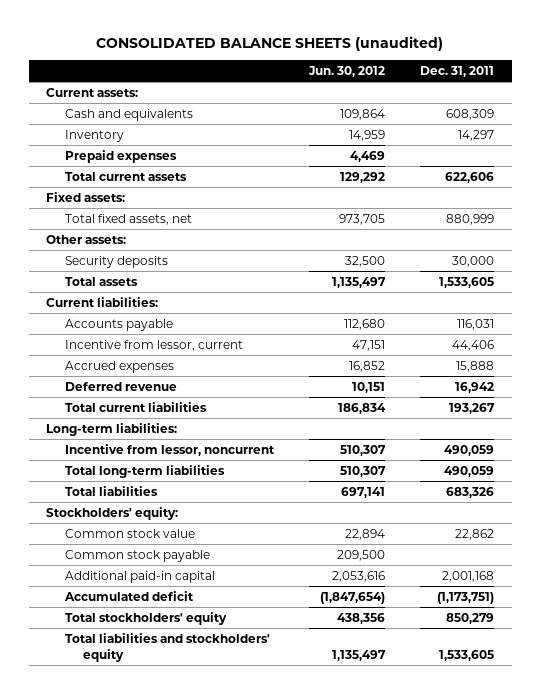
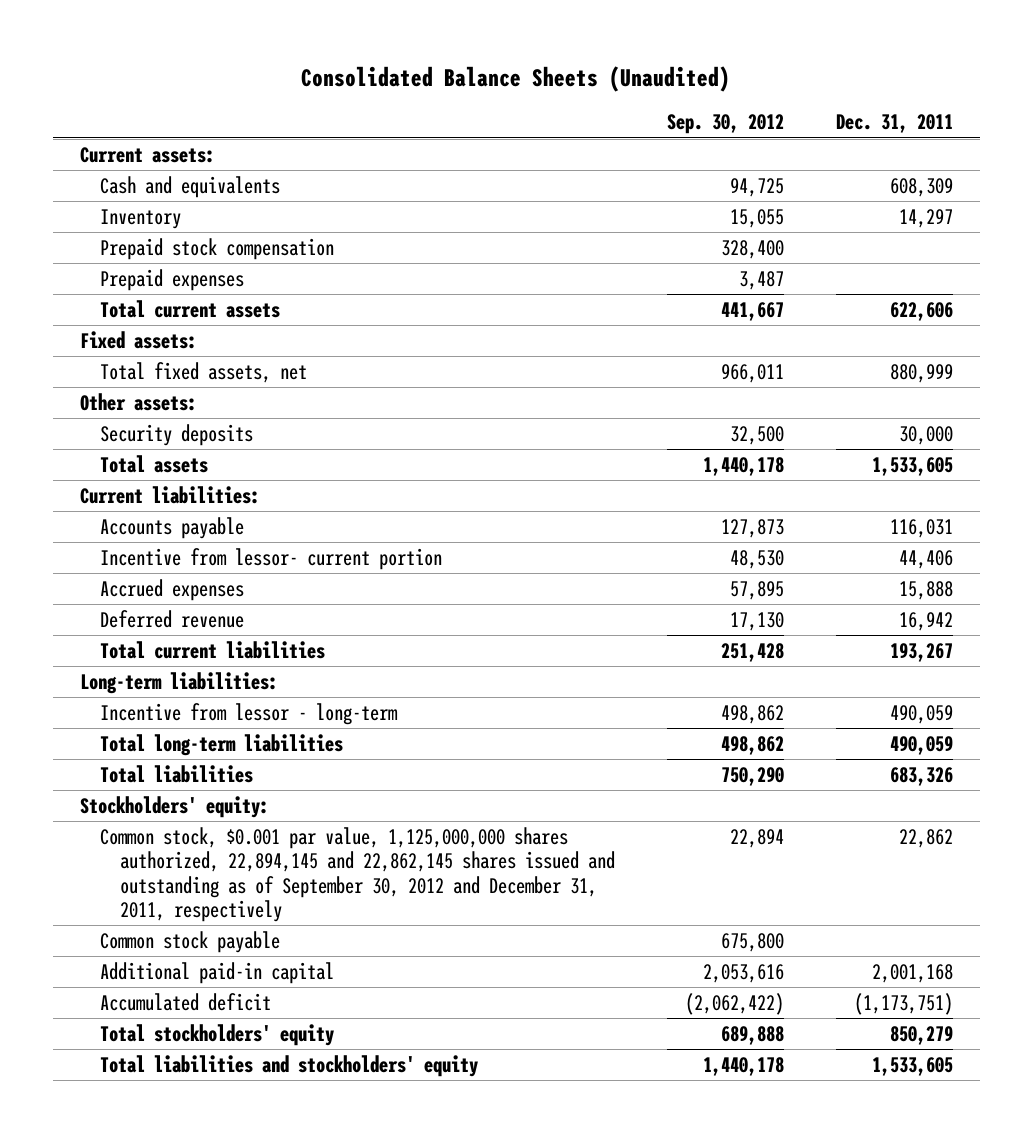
[96,35,444,51] CONSOLIDATED BALANCE SHEETS (unaudited) -> [301,65,731,92] Consolidated Balance Sheets (Unaudited)
[307,65,385,77] Jun. 30, 2012 -> none
none -> [666,114,784,135] Sep. 30, 2012
none -> [99,237,334,260] Prepaid stock compensation
[64,339,243,351] Incentive from lessor, current -> [99,547,442,570] Incentive from lessor- current portion
[64,443,275,456] Incentive from lessor, noncurrent -> [99,702,398,725] Incentive from lessor - long-term
[64,528,195,538] Common stock value -> [99,826,615,923] Common stock, $0.001 par value, 1,125,000,000 shares authorized, 22,894,145 and 22,862,145 shares issued and outstanding as of September 30, 2012 and December 31, 2011, respectively

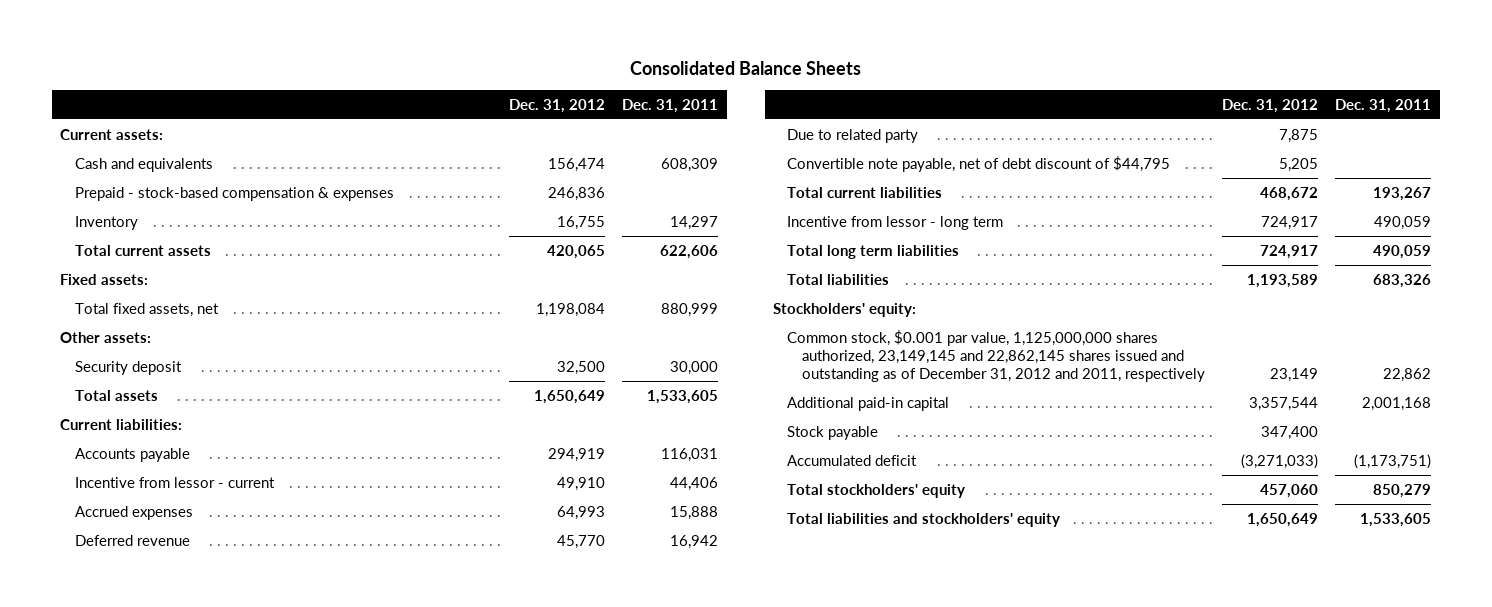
[301,65,731,92] Consolidated Balance Sheets (Unaudited) -> [629,61,861,76] Consolidated Balance Sheets
[666,114,784,135] Sep. 30, 2012 -> none
none -> [509,98,606,113] Dec. 31, 2012
none -> [74,186,394,201] Prepaid - stock-based compensation & expenses
[99,237,334,260] Prepaid stock compensation -> none
[99,268,244,291] Prepaid expenses -> none
[99,423,253,446] Security deposits -> [74,360,182,375] Security deposit
[99,547,442,570] Incentive from lessor- current portion -> [74,476,275,488] Incentive from lessor - current
none -> [787,128,919,143] Due to related party
none -> [787,155,1171,172] Convertible note payable, net of debt discount of $44,795
[79,671,278,694] Long-term liabilities: -> none
[99,702,398,725] Incentive from lessor - long-term -> [787,215,1004,230] Incentive from lessor - long term
[99,733,343,756] Total long-term liabilities -> [787,244,960,259] Total long term liabilities
[99,930,280,953] Common stock payable -> none
[99,826,615,923] Common stock, $0.001 par value, 1,125,000,000 shares authorized, 22,894,145 and 22,862,145 shares issued and outstanding as of September 30, 2012 and December 31, 2011, respectively -> [787,329,1205,382] Common stock, $0.001 par value, 1,125,000,000 shares authorized, 23,149,145 and 22,862,145 shares issued and outstanding as of December 31, 2012 and 2011, respectively
none -> [787,425,879,440] Stock payable

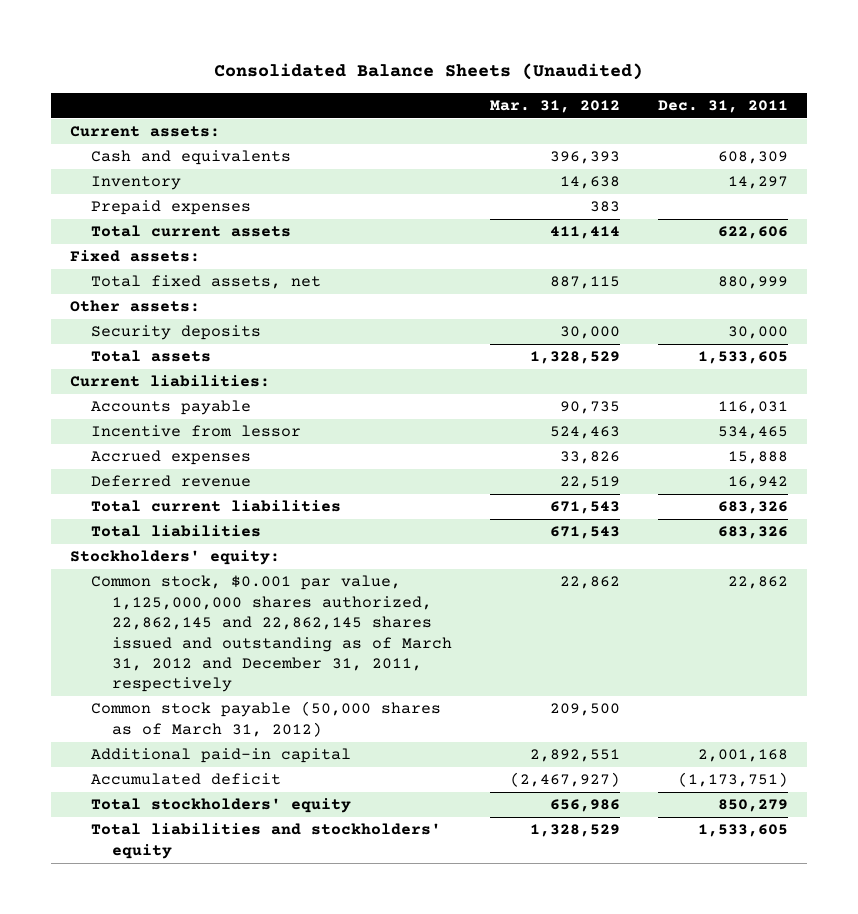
[629,61,861,76] Consolidated Balance Sheets -> [213,63,643,81] Consolidated Balance Sheets (Unaudited)
[509,98,606,113] Dec. 31, 2012 -> none
none -> [490,99,621,113] Mar. 31, 2012
[74,186,394,201] Prepaid - stock-based compensation & expenses -> none
none -> [91,200,252,216] Prepaid expenses
[74,360,182,375] Security deposit -> [91,325,262,341] Security deposits
[74,476,275,488] Incentive from lessor - current -> [91,425,302,438] Incentive from lessor
[670,476,719,491] 44,406 -> [717,426,788,440] 534,465
[787,128,919,143] Due to related party -> none
[787,155,1171,172] Convertible note payable, net of debt discount of $44,795 -> none
[787,215,1004,230] Incentive from lessor - long term -> none
[787,244,960,259] Total long term liabilities -> none
[1373,186,1432,201] 193,267 -> [717,501,788,515] 683,326
[787,329,1205,382] Common stock, $0.001 par value, 1,125,000,000 shares authorized, 23,149,145 and 22,862,145 shares issued and outstanding as of December 31, 2012 and 2011, respectively -> [91,575,453,693] Common stock, $0.001 par value, 1,125,000,000 shares authorized, 22,862,145 and 22,862,145 shares issued and outstanding as of March 31, 2012 and December 31, 2011, respectively
none -> [91,701,442,737] Common stock payable (50,000 shares as of March 31, 2012)
[787,425,879,440] Stock payable -> none

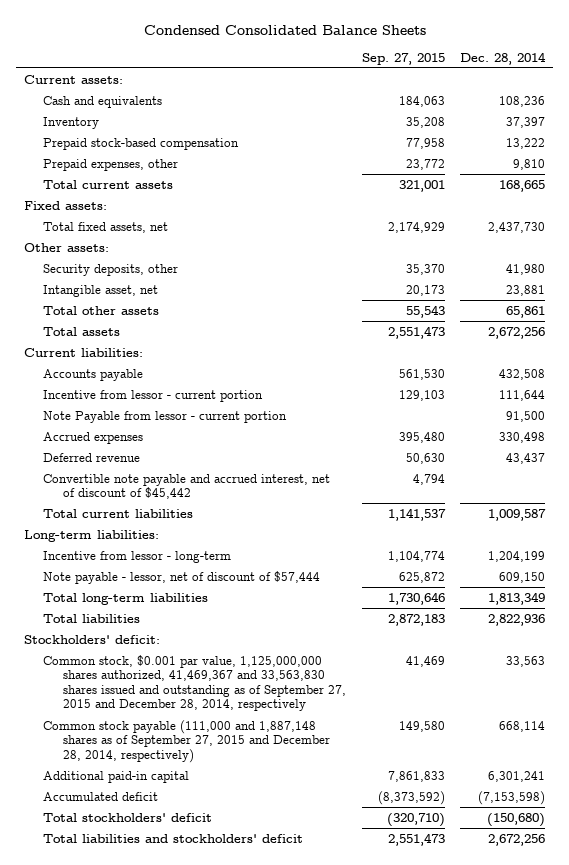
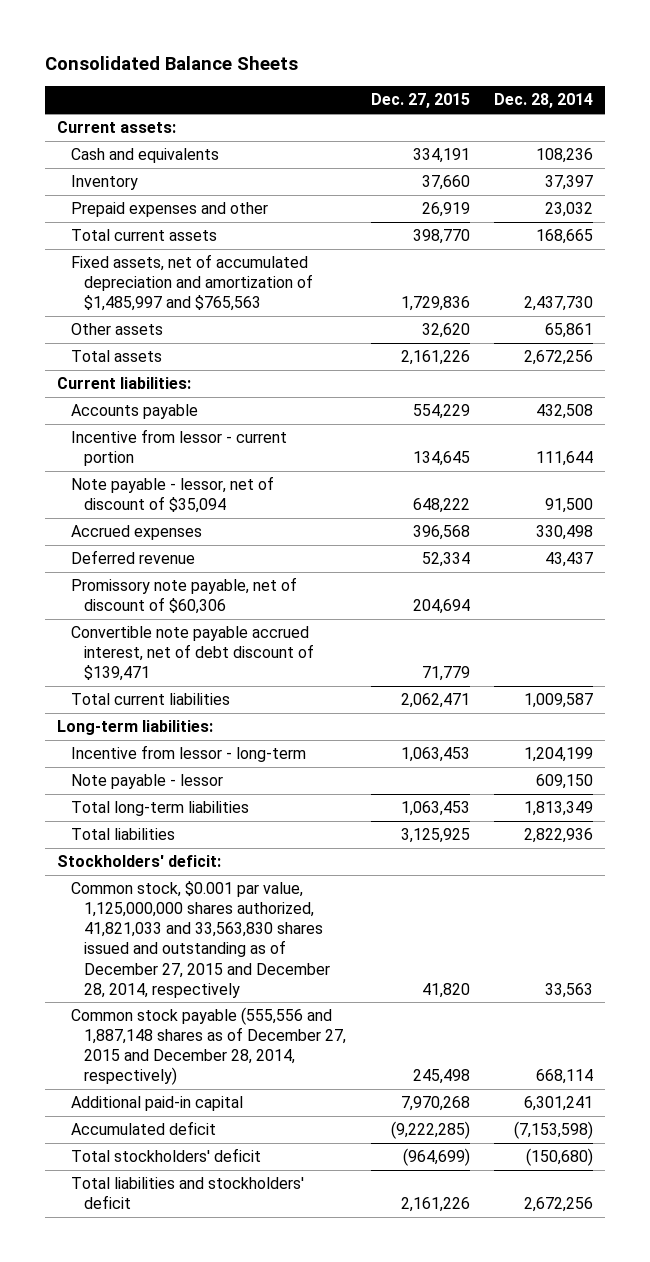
[143,24,426,35] Condensed Consolidated Balance Sheets -> [45,56,299,71] Consolidated Balance Sheets
[361,52,445,65] Sep. 27, 2015 -> none
none -> [370,93,470,109] Dec. 27, 2015
[43,137,240,150] Prepaid stock-based compensation -> none
[43,158,179,171] Prepaid expenses, other -> [70,202,268,218] Prepaid expenses and other
[513,158,546,170] 9,810 -> [544,202,593,218] 23,032
[23,200,107,210] Fixed assets: -> none
[23,242,109,252] Other assets: -> none
[43,263,179,276] Security deposits, other -> none
[43,284,159,297] Intangible asset, net -> none
[43,221,169,233] Total fixed assets, net -> [70,254,314,312] Fixed assets, net of accumulated depreciation and amortization of $1,485,997 and $765,563
[43,305,160,315] Total other assets -> [70,323,163,336] Other assets
[43,410,288,423] Note Payable from lessor - current portion -> [70,476,274,514] Note payable - lessor, net of discount of $35,094
none -> [70,577,297,615] Promissory note payable, net of discount of $60,306
[43,473,331,500] Convertible note payable and accrued interest, net of discount of $45,442 -> [70,626,315,682] Convertible note payable accrued interest, net of debt discount of $139,471
[43,570,321,584] Note payable - lessor, net of discount of $57,444 -> [70,774,223,790] Note payable - lessor
[43,654,346,712] Common stock, $0.001 par value, 1,125,000,000 shares authorized, 41,469,367 and 33,563,830 shares issued and outstanding as of September 27, 2015 and December 28, 2014, respectively -> [70,881,331,998] Common stock, $0.001 par value, 1,125,000,000 shares authorized, 41,821,033 and 33,563,830 shares issued and outstanding as of December 27, 2015 and December 28, 2014, respectively
[43,719,330,763] Common stock payable (111,000 and 1,887,148 shares as of September 27, 2015 and December 28, 2014, respectively) -> [70,1007,347,1086] Common stock payable (555,556 and 1,887,148 shares as of December 27, 2015 and December 28, 2014, respectively)

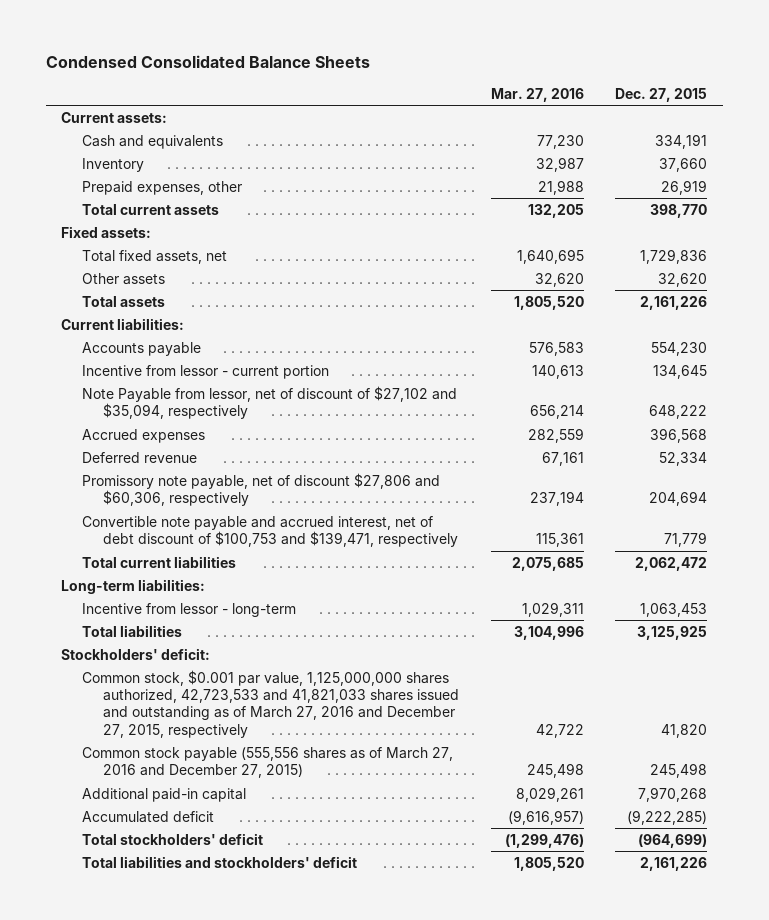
[45,56,299,71] Consolidated Balance Sheets -> [45,54,370,68] Condensed Consolidated Balance Sheets
[493,93,593,109] Dec. 28, 2014 -> none
none -> [490,87,584,102] Mar. 27, 2016
[70,202,268,218] Prepaid expenses and other -> [82,180,243,195] Prepaid expenses, other
none -> [61,225,152,238] Fixed assets:
[70,254,314,312] Fixed assets, net of accumulated depreciation and amortization of $1,485,997 and $765,563 -> [82,249,228,264] Total fixed assets, net
[412,404,470,420] 554,229 -> [651,341,708,356] 554,230
[70,476,274,514] Note payable - lessor, net of discount of $35,094 -> [82,385,458,420] Note Payable from lessor, net of discount of $27,102 and $35,094, respectively
[70,577,297,615] Promissory note payable, net of discount of $60,306 -> [82,472,441,507] Promissory note payable, net of discount $27,806 and $60,306, respectively
[70,626,315,682] Convertible note payable accrued interest, net of debt discount of $139,471 -> [82,515,459,548] Convertible note payable and accrued interest, net of debt discount of $100,753 and $139,471, respectively
[400,693,470,709] 2,062,471 -> [635,556,708,571] 2,062,472
[70,774,223,790] Note payable - lessor -> none
[70,801,249,817] Total long-term liabilities -> none
[70,881,331,998] Common stock, $0.001 par value, 1,125,000,000 shares authorized, 41,821,033 and 33,563,830 shares issued and outstanding as of December 27, 2015 and December 28, 2014, respectively -> [82,669,460,738] Common stock, $0.001 par value, 1,125,000,000 shares authorized, 42,723,533 and 41,821,033 shares issued and outstanding as of March 27, 2016 and December 27, 2015, respectively
[70,1007,347,1086] Common stock payable (555,556 and 1,887,148 shares as of December 27, 2015 and December 28, 2014, respectively) -> [82,746,454,779] Common stock payable (555,556 shares as of March 27, 2016 and December 27, 2015)

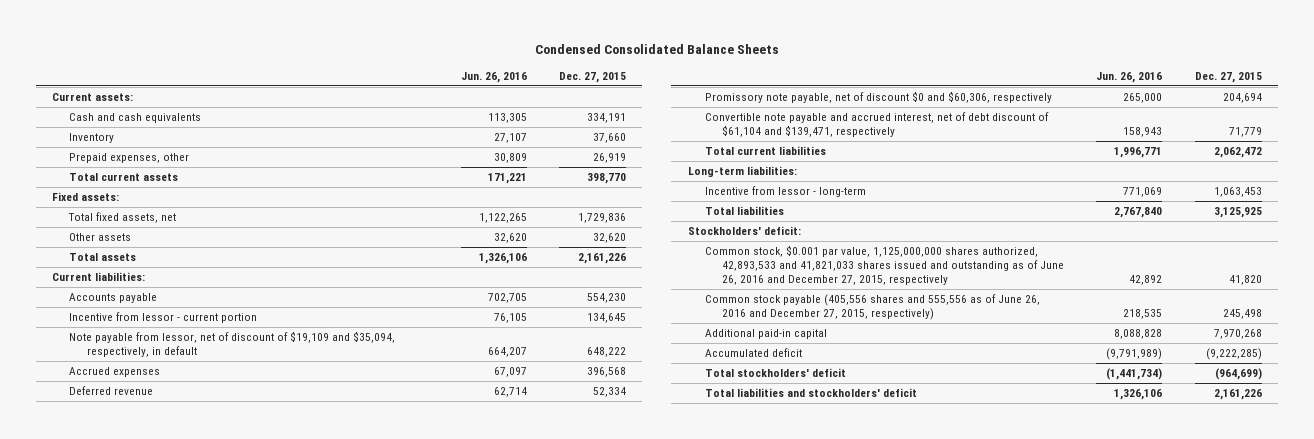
[490,87,584,102] Mar. 27, 2016 -> none
none -> [460,72,527,84] Jun. 26, 2016
[82,134,224,149] Cash and equivalents -> [69,113,202,124] Cash and cash equivalents
[82,385,458,420] Note Payable from lessor, net of discount of $27,102 and $35,094, respectively -> [69,331,396,358] Note payable from lessor, net of discount of $19,109 and $35,094, respectively, in default
[82,472,441,507] Promissory note payable, net of discount $27,806 and $60,306, respectively -> [704,91,1052,104] Promissory note payable, net of discount $0 and $60,306, respectively
[82,515,459,548] Convertible note payable and accrued interest, net of debt discount of $100,753 and $139,471, respectively -> [704,112,1049,138] Convertible note payable and accrued interest, net of debt discount of $61,104 and $139,471, respectively
[82,669,460,738] Common stock, $0.001 par value, 1,125,000,000 shares authorized, 42,723,533 and 41,821,033 shares issued and outstanding as of March 27, 2016 and December 27, 2015, respectively -> [704,245,1065,286] Common stock, $0.001 par value, 1,125,000,000 shares authorized, 42,893,533 and 41,821,033 shares issued and outstanding as of June 26, 2016 and December 27, 2015, respectively
[82,746,454,779] Common stock payable (555,556 shares as of March 27, 2016 and December 27, 2015) -> [704,294,1040,321] Common stock payable (405,556 shares and 555,556 as of June 26, 2016 and December 27, 2015, respectively)

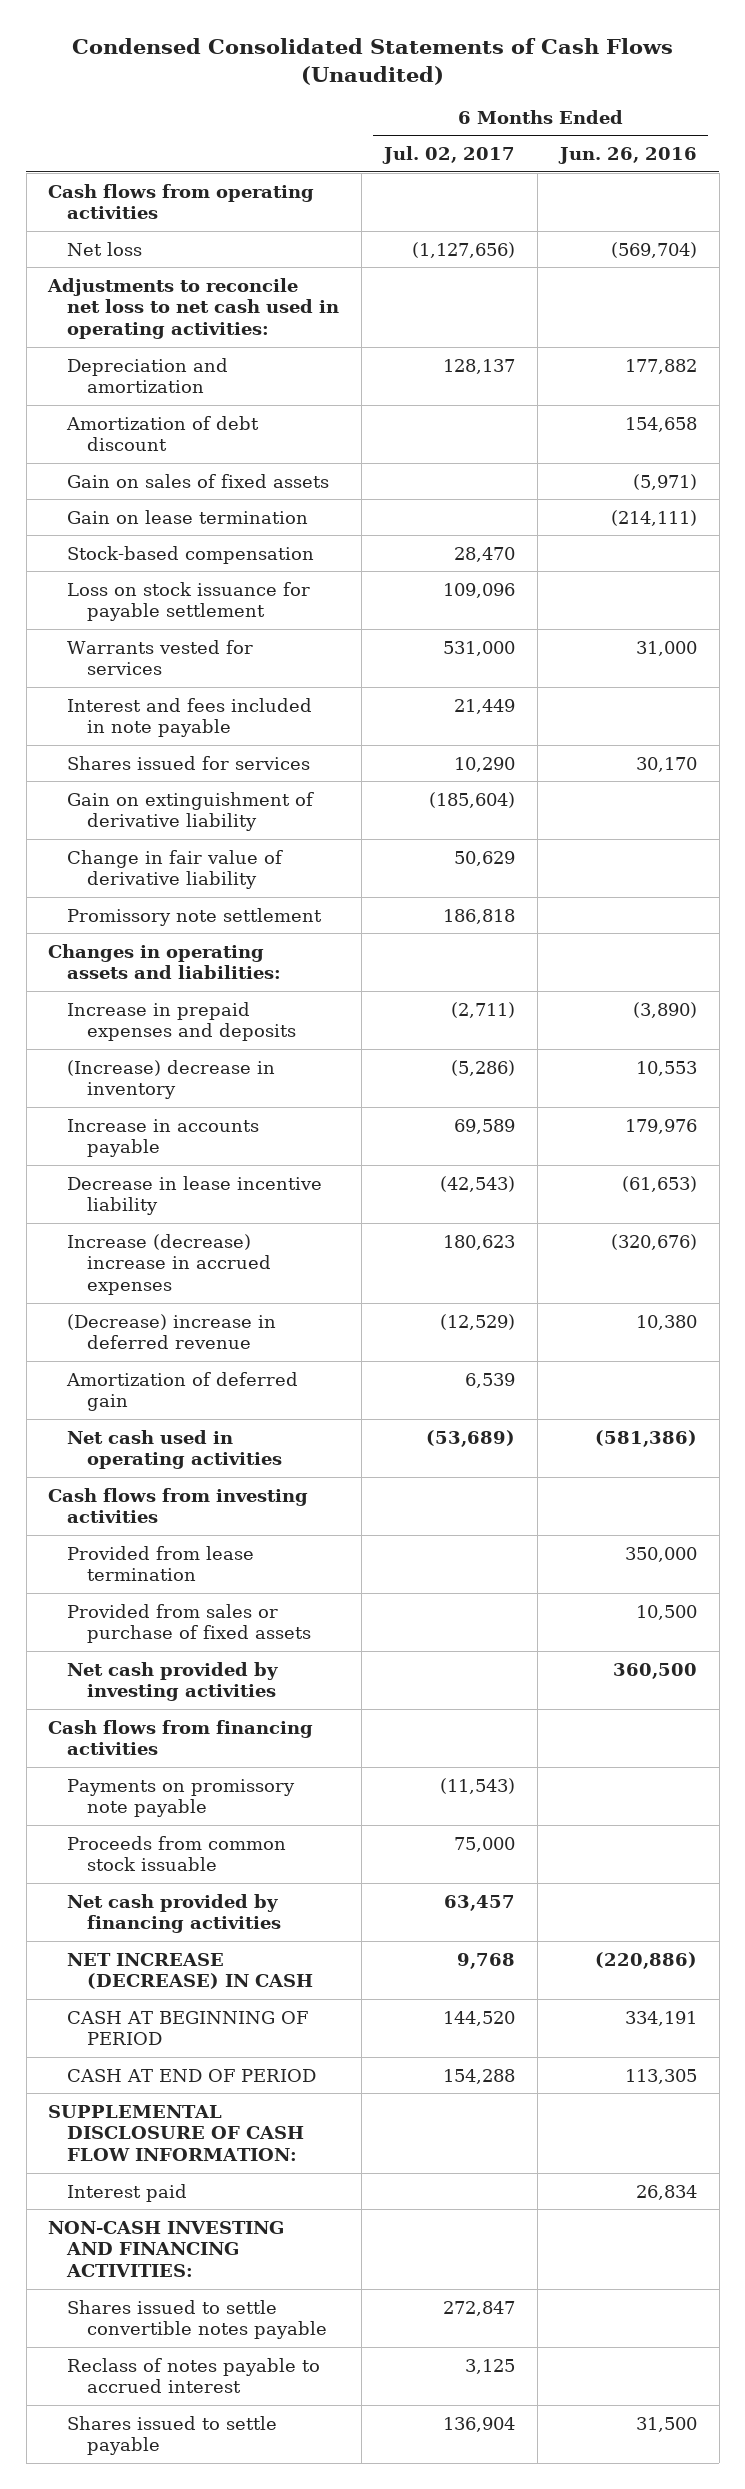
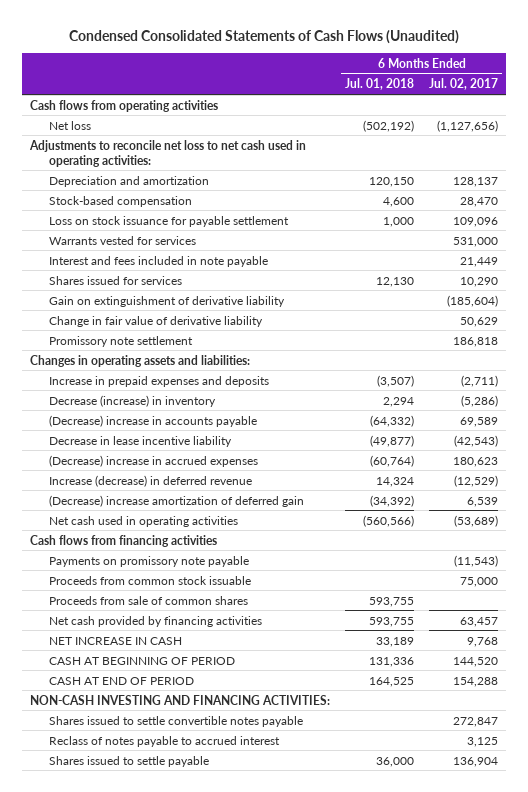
[557,147,697,165] Jun. 26, 2016 -> none
none -> [344,78,414,91] Jul. 01, 2018
[66,415,260,452] Amortization of debt discount -> none
[67,473,330,488] Gain on sales of fixed assets -> none
[67,509,309,524] Gain on lease termination -> none
[67,1059,276,1100] (Increase) decrease in inventory -> [48,394,216,407] Decrease (increase) in inventory
[67,1118,260,1158] Increase in accounts payable -> [48,414,257,427] (Decrease) increase in accounts payable
[67,1233,271,1296] Increase (decrease) increase in accrued expenses -> [48,454,258,467] (Decrease) increase in accrued expenses
[67,1313,277,1350] (Decrease) increase in deferred revenue -> [48,474,252,487] Increase (decrease) in deferred revenue
[66,1371,299,1412] Amortization of deferred gain -> [48,494,304,507] (Decrease) increase amortization of deferred gain
[48,1487,309,1524] Cash flows from investing activities -> none
[67,1545,255,1582] Provided from lease termination -> none
[67,1603,311,1644] Provided from sales or purchase of fixed assets -> none
[67,1661,279,1702] Net cash provided by investing activities -> none
none -> [48,595,248,605] Proceeds from sale of common shares
[67,1952,313,1990] NET INCREASE (DECREASE) IN CASH -> [48,636,182,645] NET INCREASE IN CASH
[48,2104,305,2162] SUPPLEMENTAL DISCLOSURE OF CASH FLOW INFORMATION: -> none
[67,2183,188,2202] Interest paid -> none

